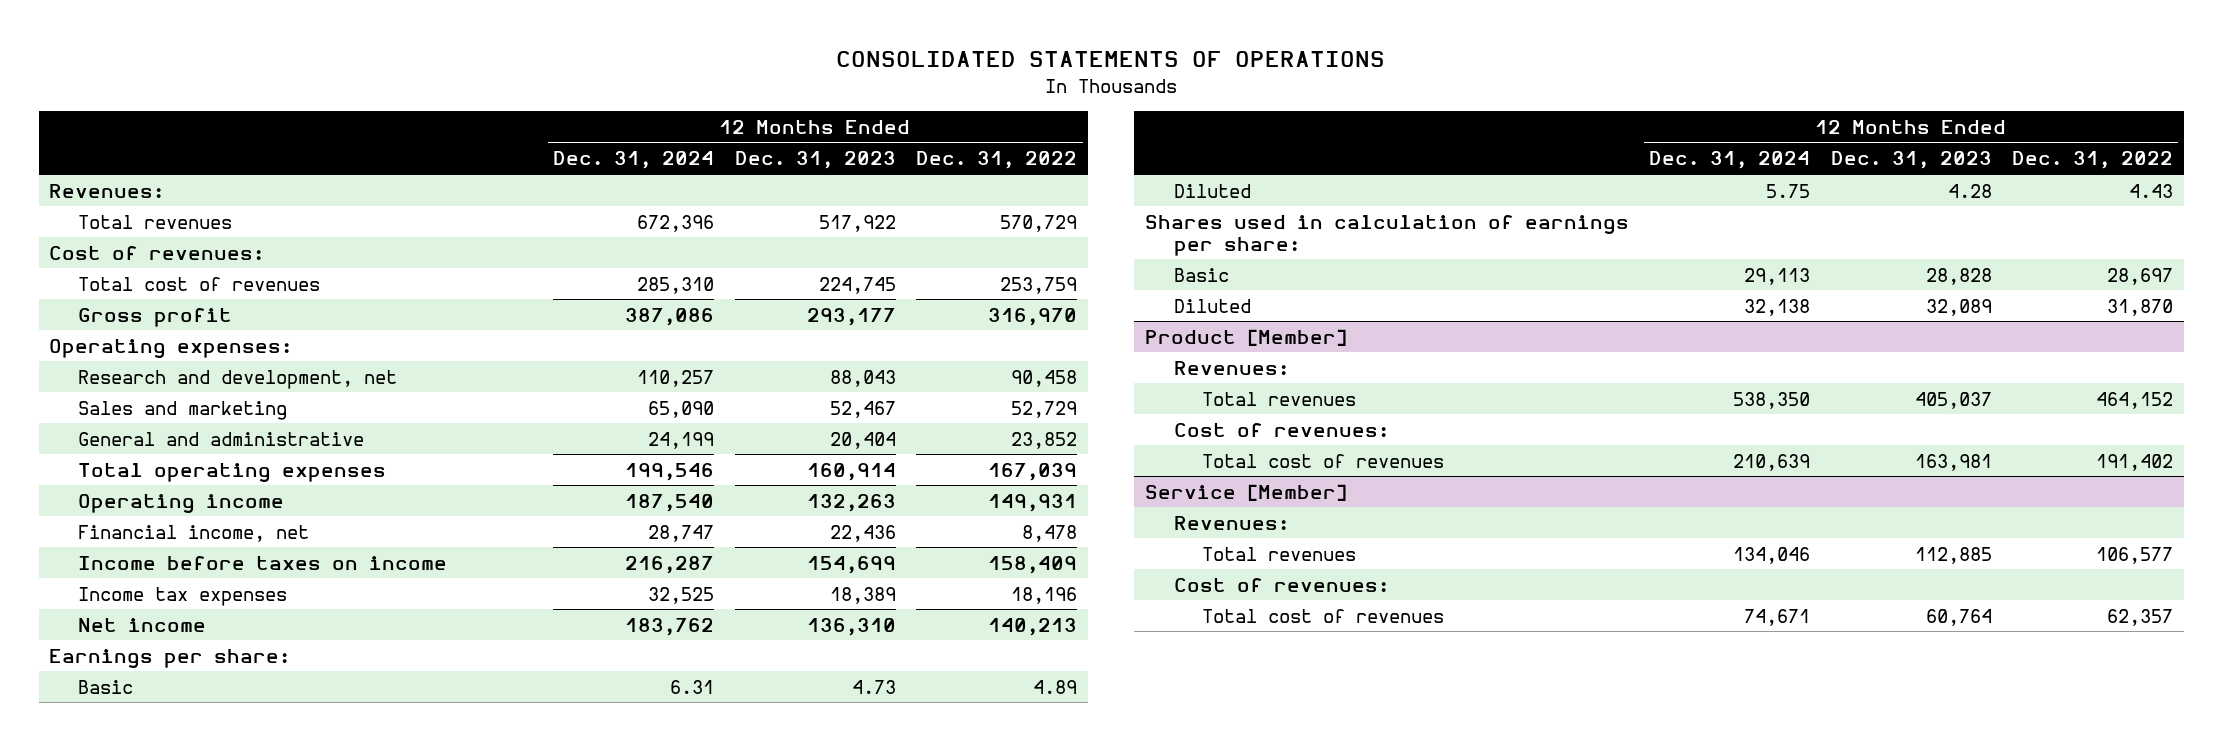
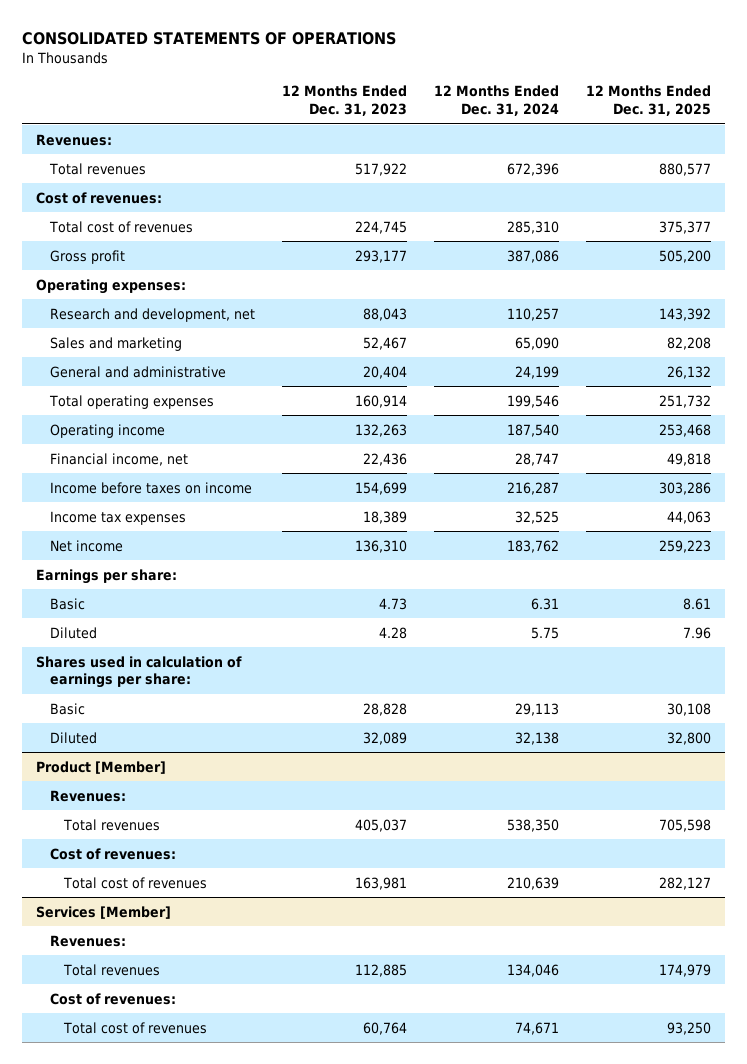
[916,151,1078,170] Dec. 31, 2022 -> none
none -> [585,85,711,117] 12 Months Ended Dec. 31, 2025
[1144,483,1347,501] Service [Member] -> [35,905,171,919] Services [Member]

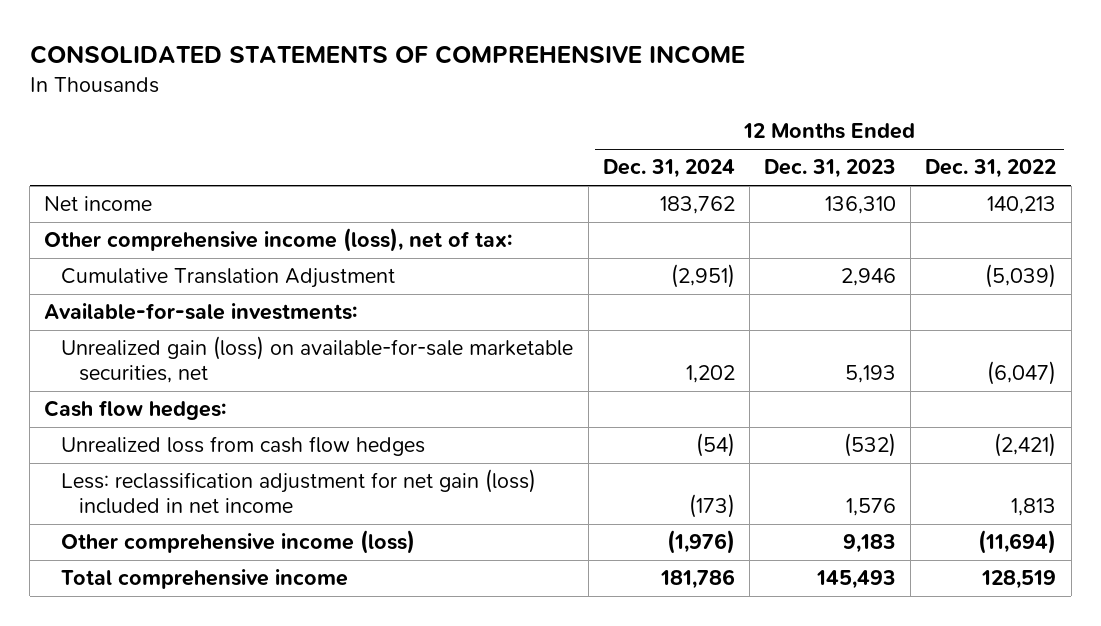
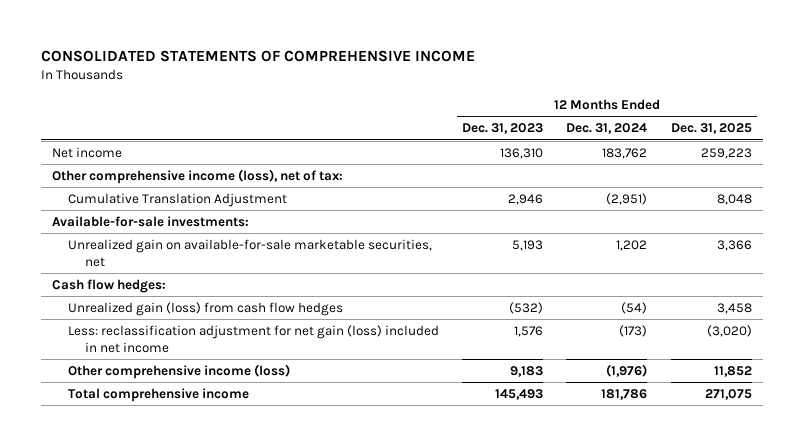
[925,159,1057,179] Dec. 31, 2022 -> none
none -> [670,123,752,135] Dec. 31, 2025
[61,336,574,384] Unrealized gain (loss) on available-for-sale marketable securities, net -> [68,238,433,267] Unrealized gain on available-for-sale marketable securities, net
[61,436,426,457] Unrealized loss from cash flow hedges -> [68,301,344,316] Unrealized gain (loss) from cash flow hedges

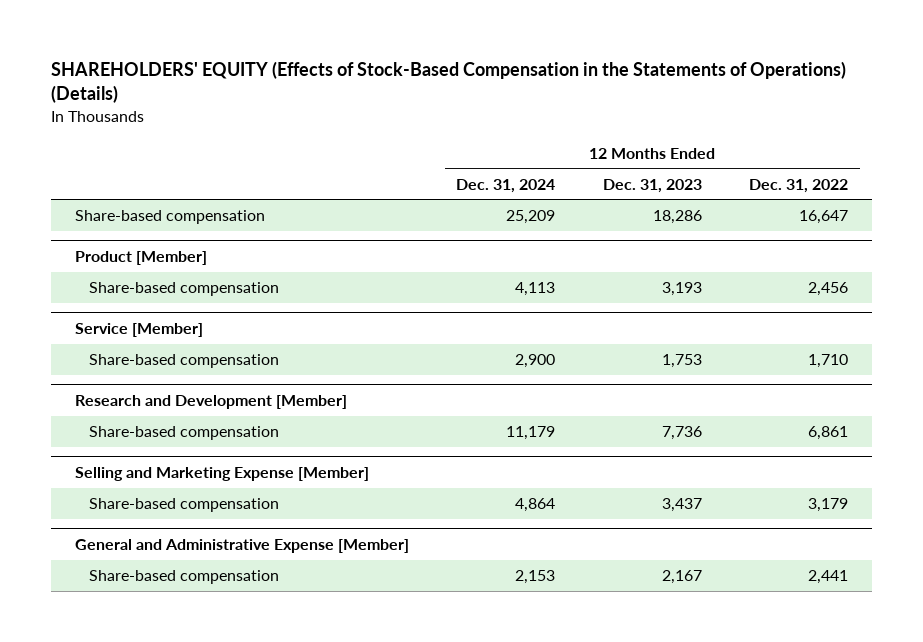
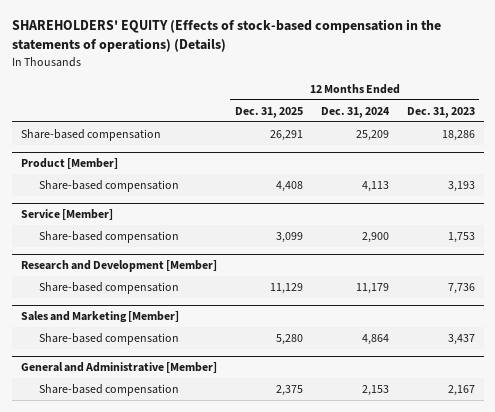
[51,60,847,104] SHAREHOLDERS' EQUITY (Effects of Stock-Based Compensation in the Statements of Operations) (Details) -> [11,19,441,53] SHAREHOLDERS' EQUITY (Effects of stock-based compensation in the statements of operations) (Details)
[748,178,848,193] Dec. 31, 2022 -> none
none -> [234,106,303,118] Dec. 31, 2025
[75,466,370,481] Selling and Marketing Expense [Member] -> [20,311,179,324] Sales and Marketing [Member]
[75,538,410,553] General and Administrative Expense [Member] -> [20,362,217,374] General and Administrative [Member]

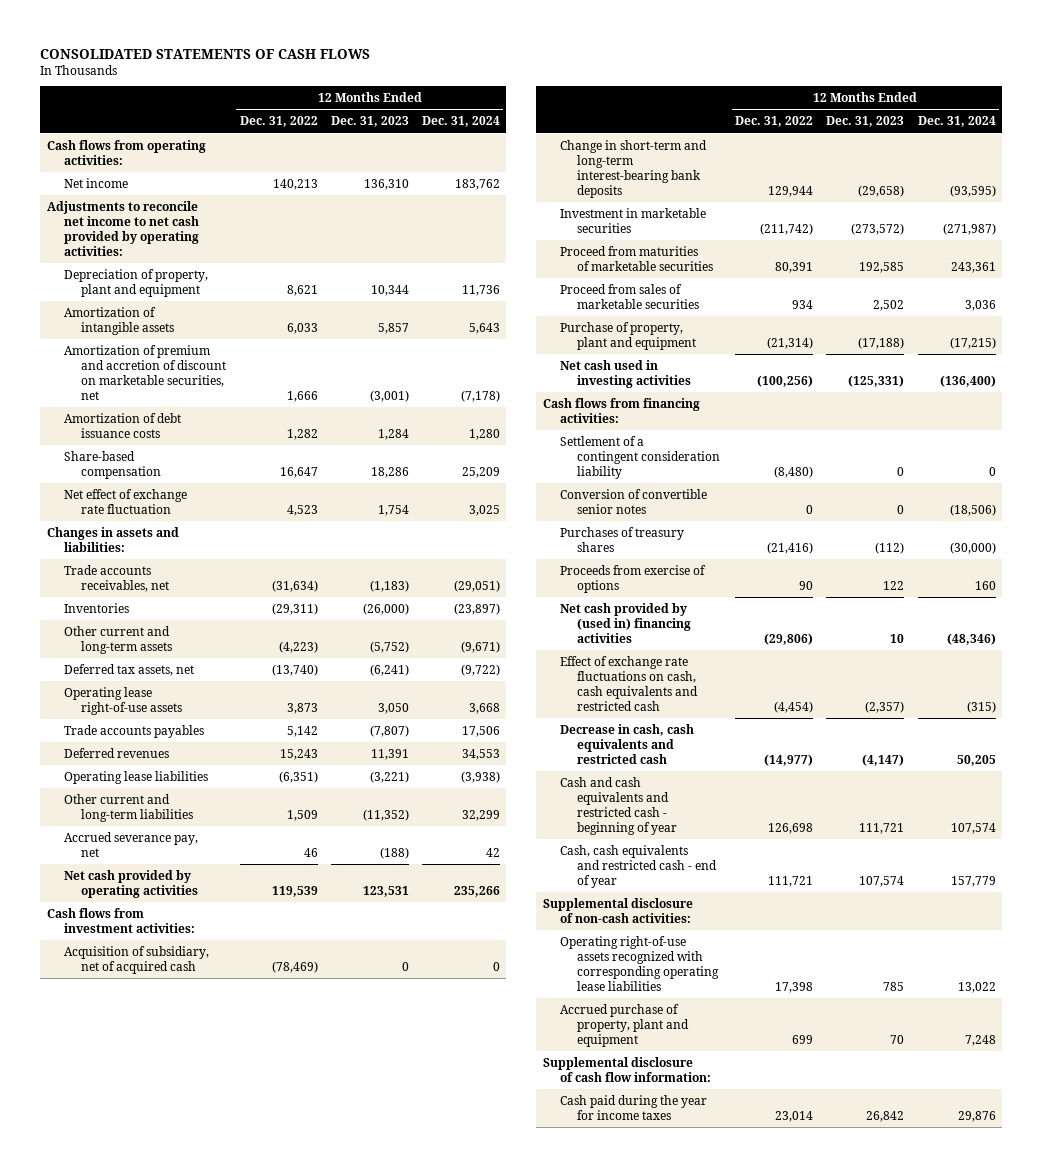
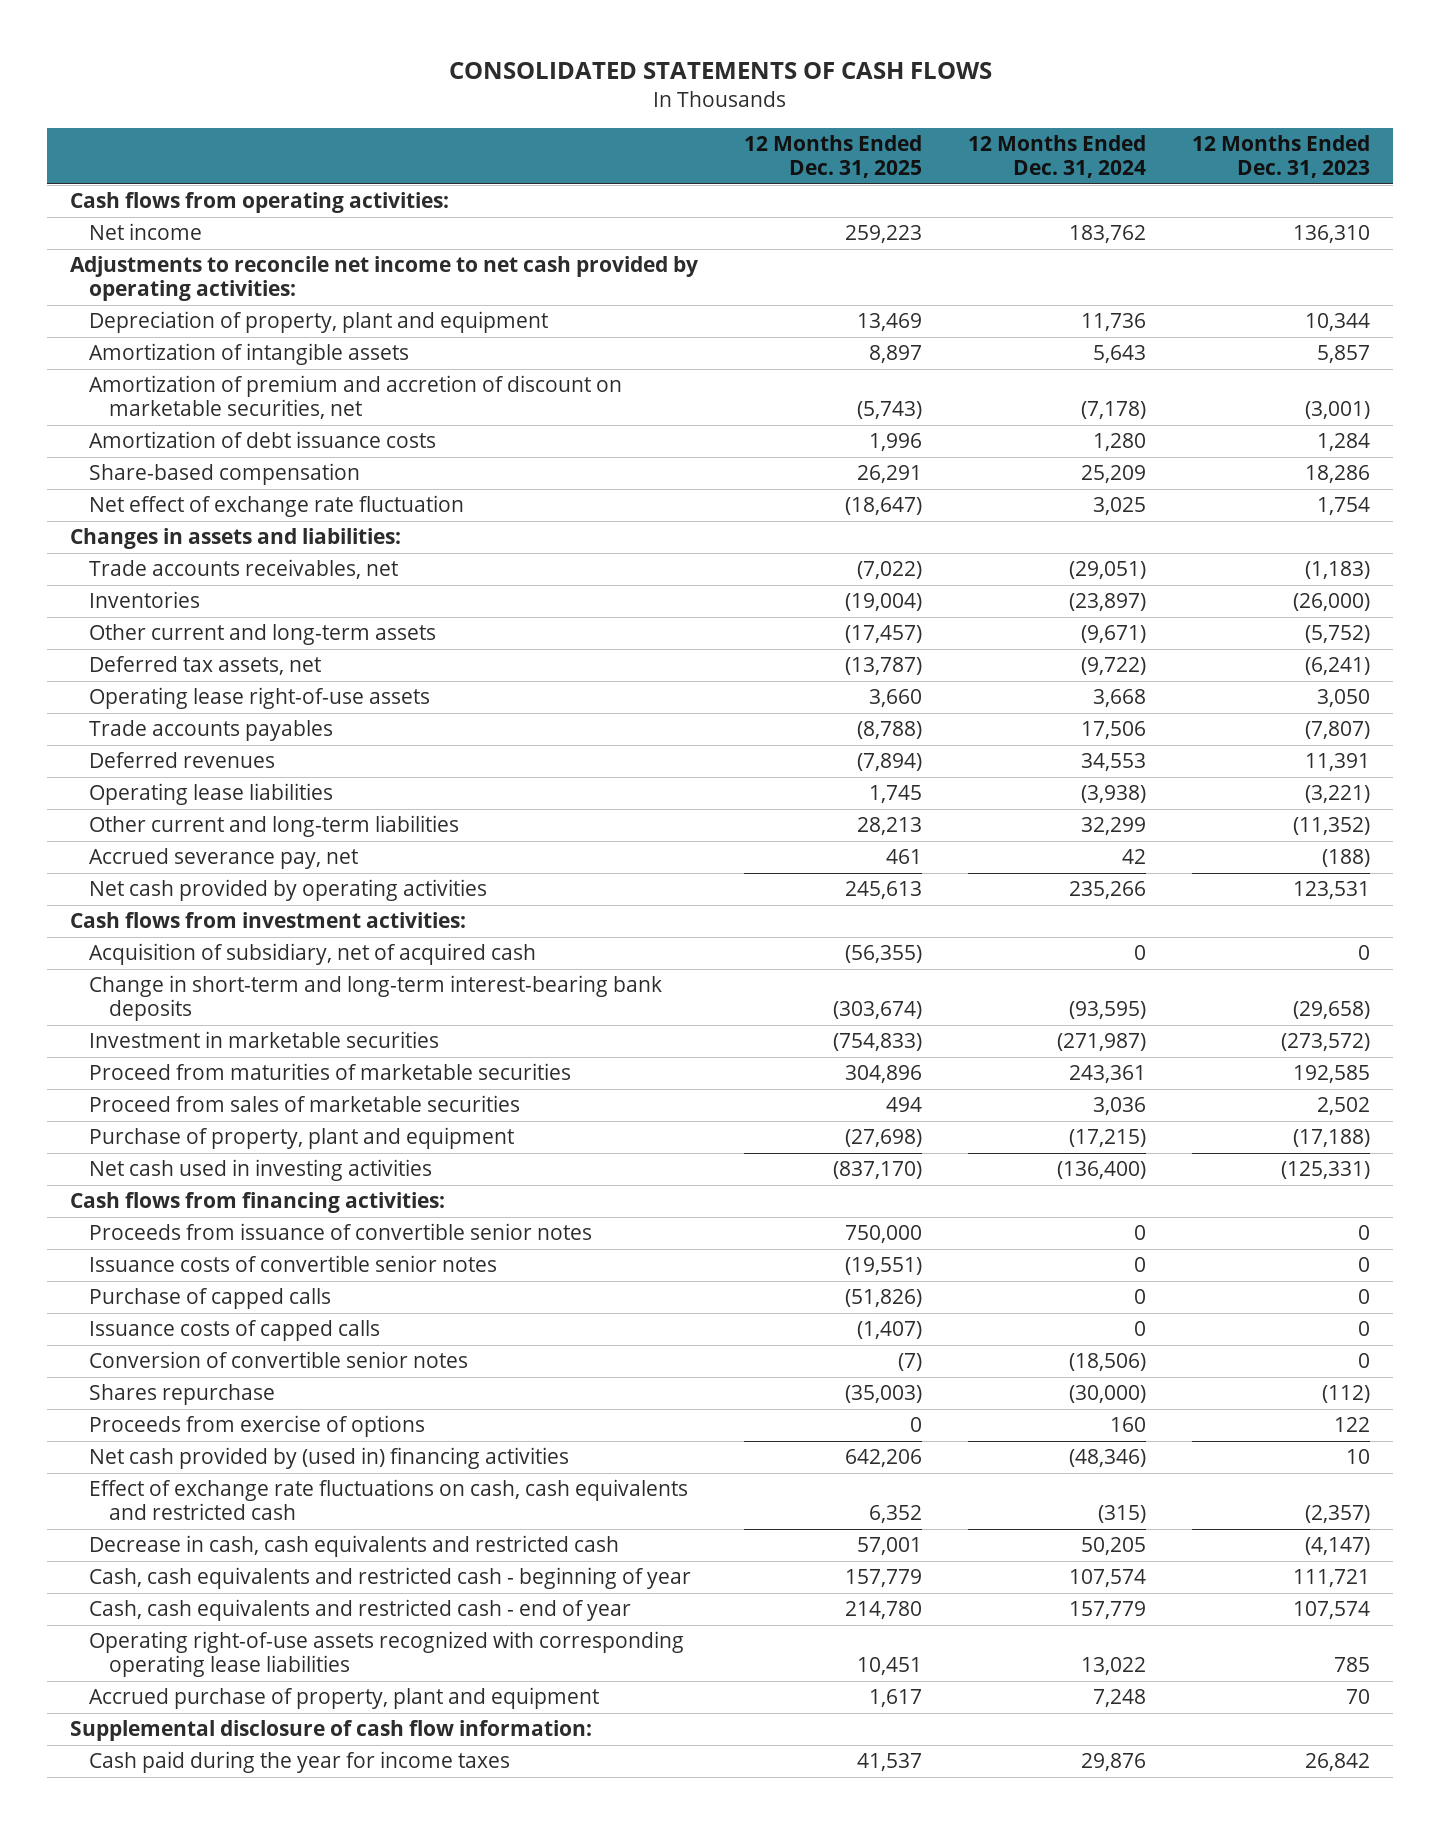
[239,116,318,128] Dec. 31, 2022 -> none
none -> [743,135,922,179] 12 Months Ended Dec. 31, 2025
[559,435,721,479] Settlement of a contingent consideration liability -> none
none -> [89,1223,593,1241] Proceeds from issuance of convertible senior notes
none -> [89,1255,498,1273] Issuance costs of convertible senior notes
none -> [89,1288,332,1310] Purchase of capped calls
none -> [89,1320,381,1342] Issuance costs of capped calls
[559,526,684,552] Purchases of treasury shares -> [89,1384,276,1406] Shares repurchase
[559,776,678,835] Cash and cash equivalents and restricted cash - beginning of year -> [89,1567,692,1590] Cash, cash equivalents and restricted cash - beginning of year
[542,897,693,923] Supplemental disclosure of non-cash activities: -> none

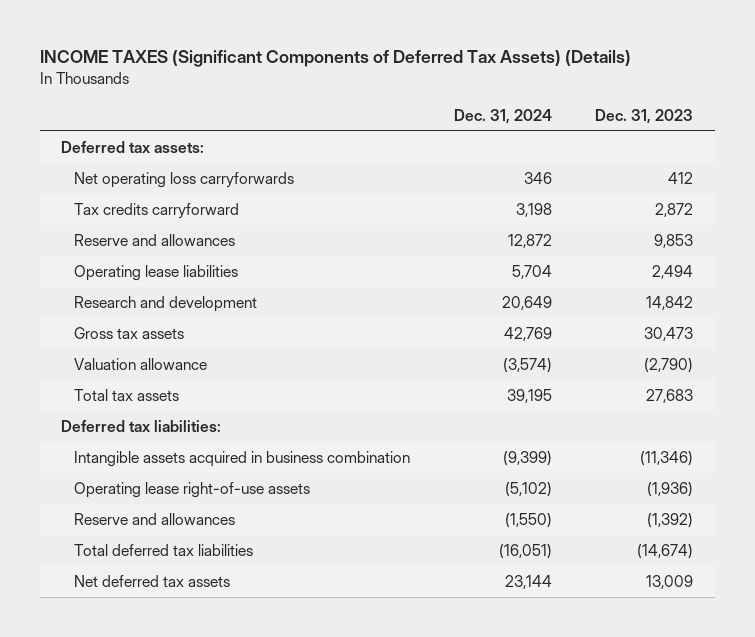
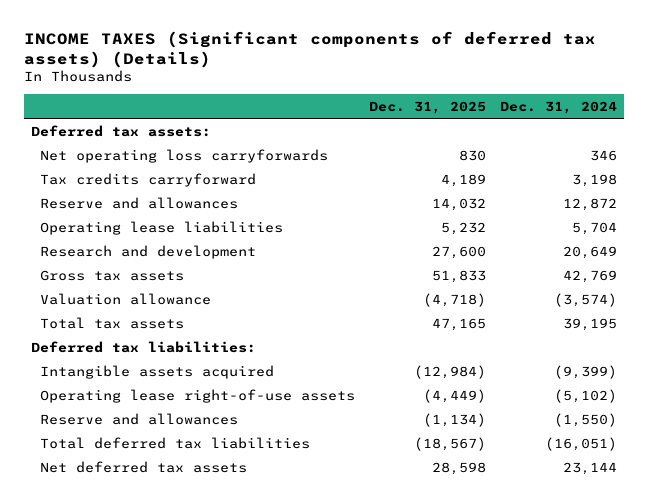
[39,50,631,68] INCOME TAXES (Significant Components of Deferred Tax Assets) (Details) -> [23,30,596,68] INCOME TAXES (Significant components of deferred tax assets) (Details)
[595,108,694,124] Dec. 31, 2023 -> none
none -> [368,100,486,114] Dec. 31, 2025
[74,451,411,468] Intangible assets acquired in business combination -> [40,364,275,379] Intangible assets acquired

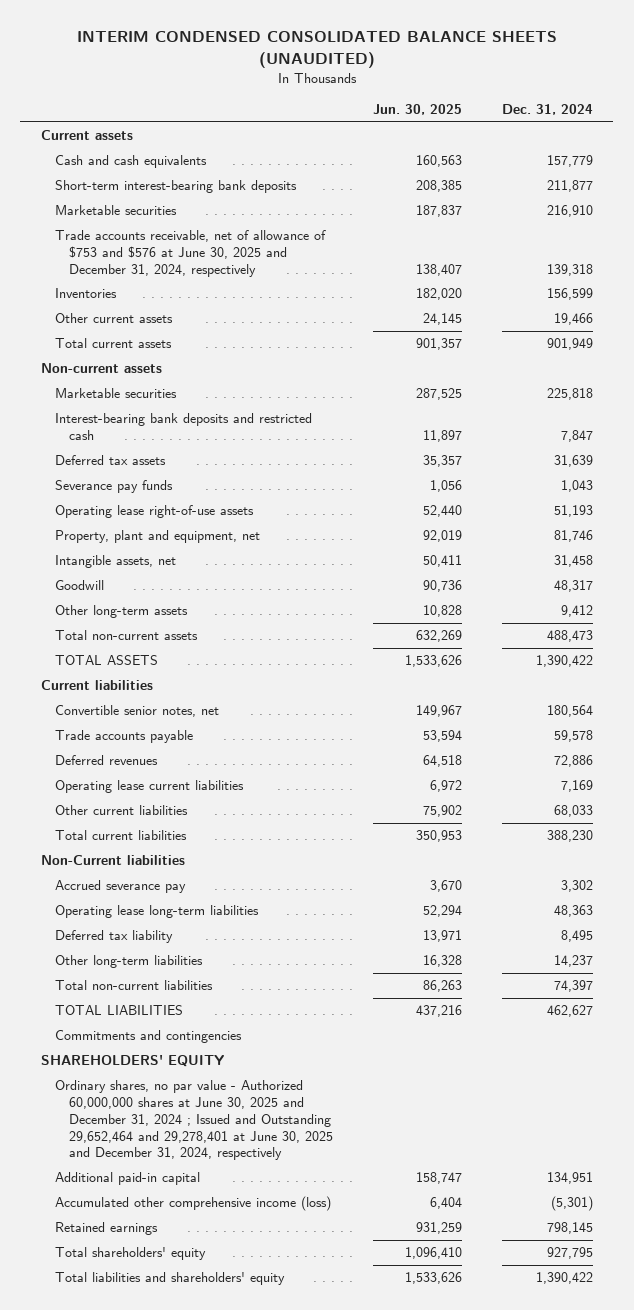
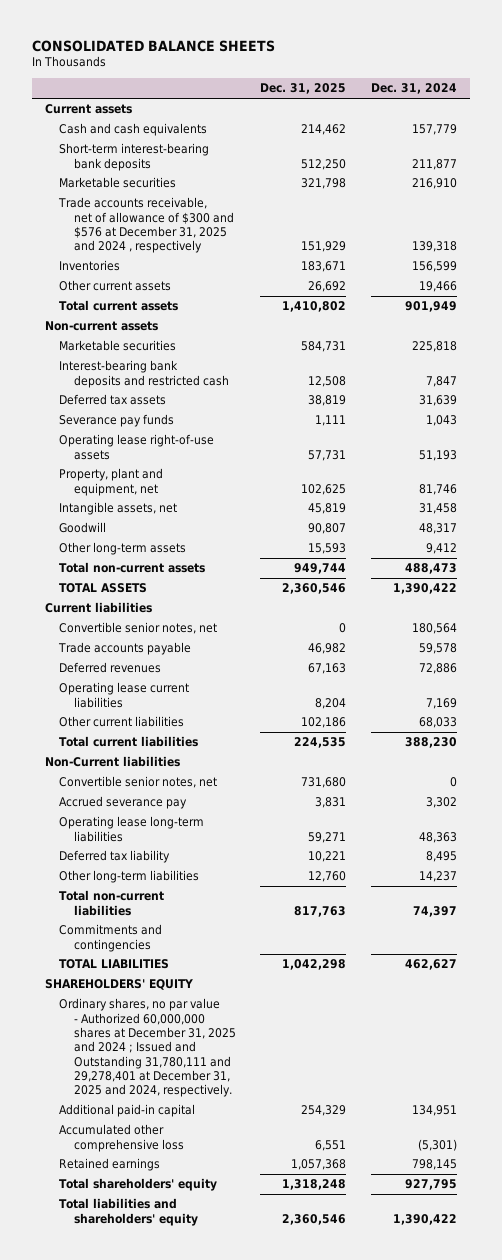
[76,31,557,69] INTERIM CONDENSED CONSOLIDATED BALANCE SHEETS (UNAUDITED) -> [32,39,276,52] CONSOLIDATED BALANCE SHEETS
[372,104,462,116] Jun. 30, 2025 -> none
none -> [260,83,347,95] Dec. 31, 2025
[54,230,326,277] Trade accounts receivable, net of allowance of $753 and $576 at June 30, 2025 and December 31, 2024, respectively -> [58,197,234,254] Trade accounts receivable, net of allowance of $300 and $576 at December 31, 2025 and 2024 , respectively
none -> [59,776,218,789] Convertible senior notes, net
[54,1005,183,1016] TOTAL LIABILITIES -> [59,959,170,970] TOTAL LIABILITIES
[54,1080,333,1161] Ordinary shares, no par value - Authorized 60,000,000 shares at June 30, 2025 and December 31, 2024 ; Issued and Outstanding 29,652,464 and 29,278,401 at June 30, 2025 and December 31, 2024, respectively -> [59,998,236,1098] Ordinary shares, no par value - Authorized 60,000,000 shares at December 31, 2025 and 2024 ; Issued and Outstanding 31,780,111 and 29,278,401 at December 31, 2025 and 2024, respectively.
[54,1196,331,1212] Accumulated other comprehensive income (loss) -> [59,1124,184,1152] Accumulated other comprehensive loss

